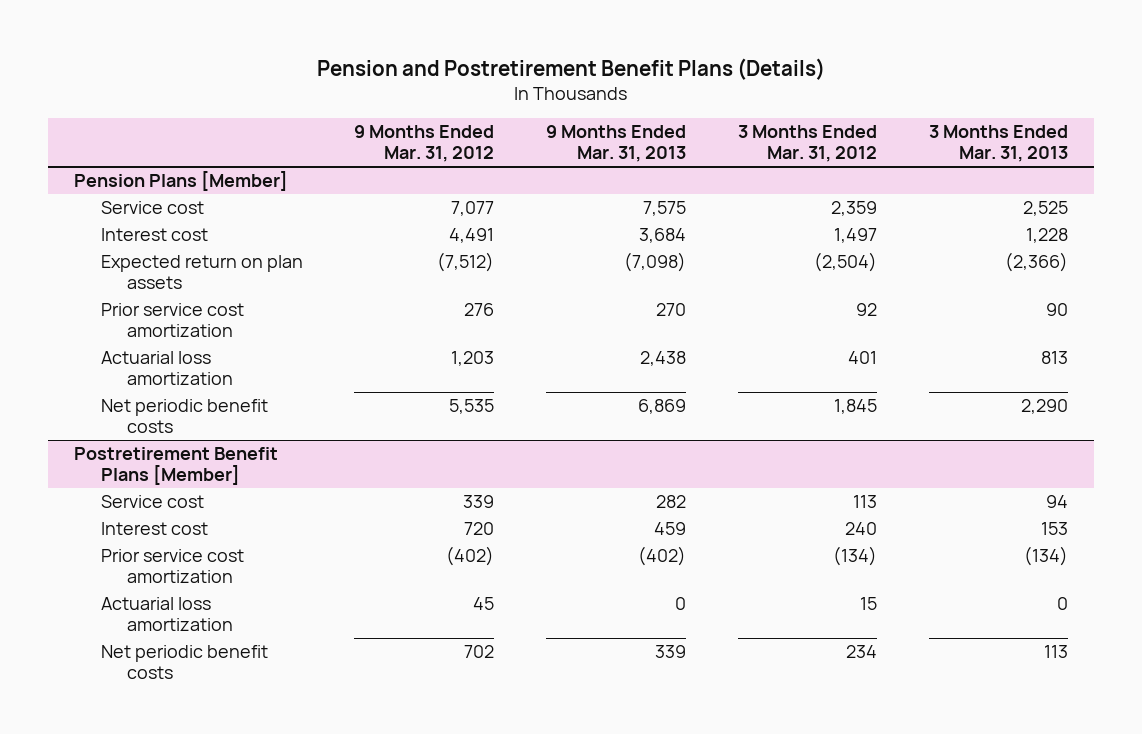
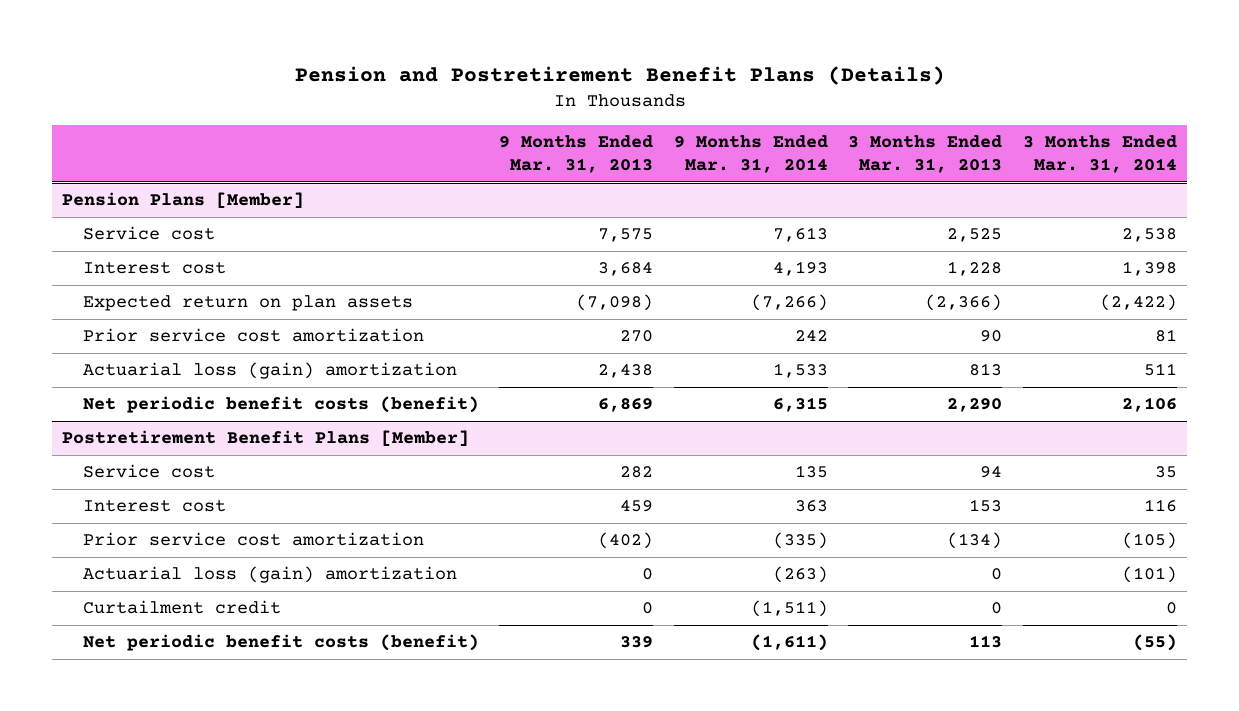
[354,125,495,163] 9 Months Ended Mar. 31, 2012 -> none
[737,125,877,163] 3 Months Ended Mar. 31, 2012 -> none
none -> [673,135,828,174] 9 Months Ended Mar. 31, 2014
none -> [1022,135,1177,174] 3 Months Ended Mar. 31, 2014
[100,351,234,386] Actuarial loss amortization -> [82,362,457,380] Actuarial loss (gain) amortization
[100,399,268,434] Net periodic benefit costs -> [82,396,479,414] Net periodic benefit costs (benefit)
[100,597,234,632] Actuarial loss amortization -> [82,566,457,584] Actuarial loss (gain) amortization
none -> [82,600,281,615] Curtailment credit
[100,645,268,680] Net periodic benefit costs -> [82,634,479,652] Net periodic benefit costs (benefit)

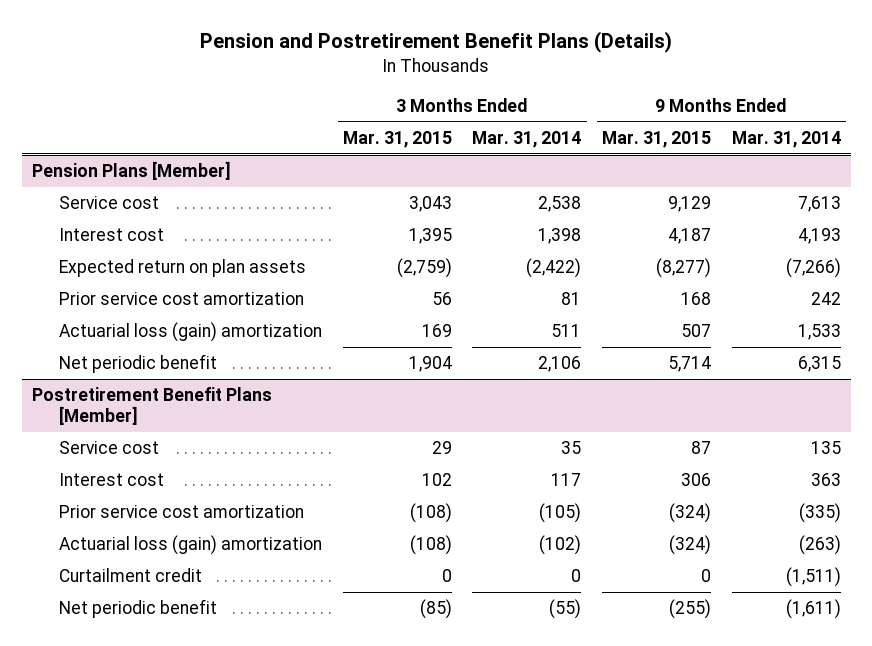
[499,135,654,174] 9 Months Ended Mar. 31, 2013 -> none
[848,135,1003,174] 3 Months Ended Mar. 31, 2013 -> none
none -> [342,130,452,148] Mar. 31, 2015
none -> [601,130,711,148] Mar. 31, 2015
[82,396,479,414] Net periodic benefit costs (benefit) -> [59,354,218,374] Net periodic benefit
[1143,499,1177,513] 116 -> [551,473,582,487] 117
[1121,566,1177,584] (101) -> [539,535,582,556] (102)
[82,634,479,652] Net periodic benefit costs (benefit) -> [59,599,218,619] Net periodic benefit

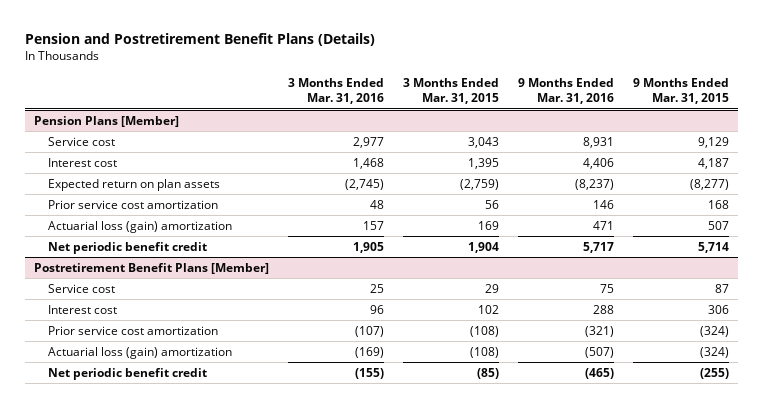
[472,130,582,148] Mar. 31, 2014 -> none
[731,130,841,148] Mar. 31, 2014 -> none
none -> [288,78,385,105] 3 Months Ended Mar. 31, 2016
none -> [517,78,614,105] 9 Months Ended Mar. 31, 2016
[59,354,218,374] Net periodic benefit -> [47,241,207,254] Net periodic benefit credit
[59,568,203,583] Curtailment credit -> none
[59,599,218,619] Net periodic benefit -> [47,367,207,380] Net periodic benefit credit

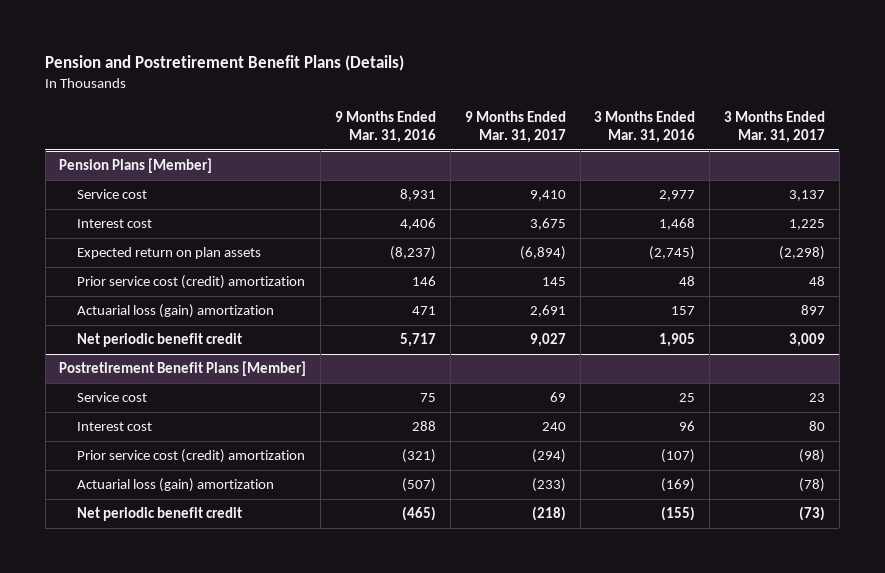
[403,78,500,105] 3 Months Ended Mar. 31, 2015 -> none
[632,78,729,105] 9 Months Ended Mar. 31, 2015 -> none
none -> [464,110,566,143] 9 Months Ended Mar. 31, 2017
none -> [724,110,826,143] 3 Months Ended Mar. 31, 2017
[47,199,218,209] Prior service cost amortization -> [76,275,305,290] Prior service cost (credit) amortization
[47,325,218,335] Prior service cost amortization -> [76,449,305,464] Prior service cost (credit) amortization

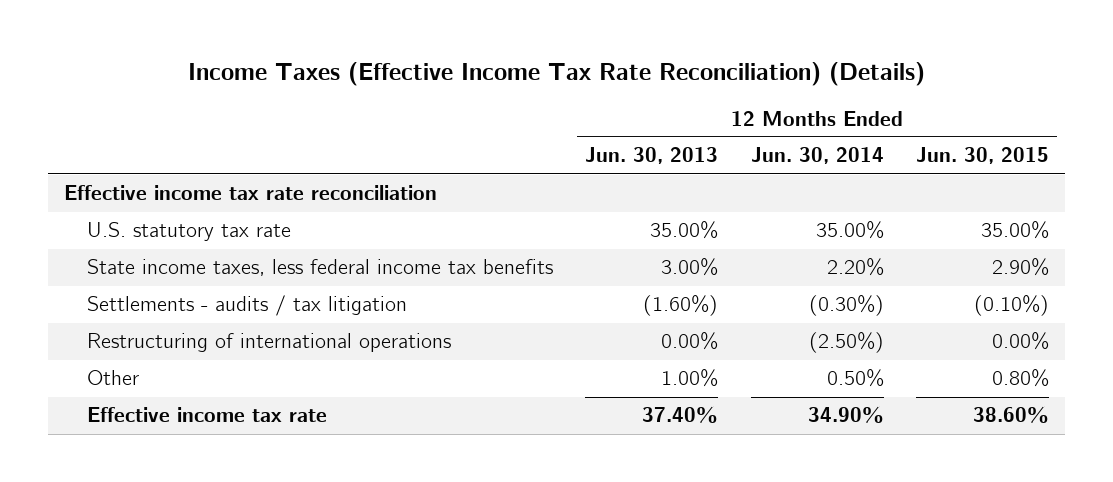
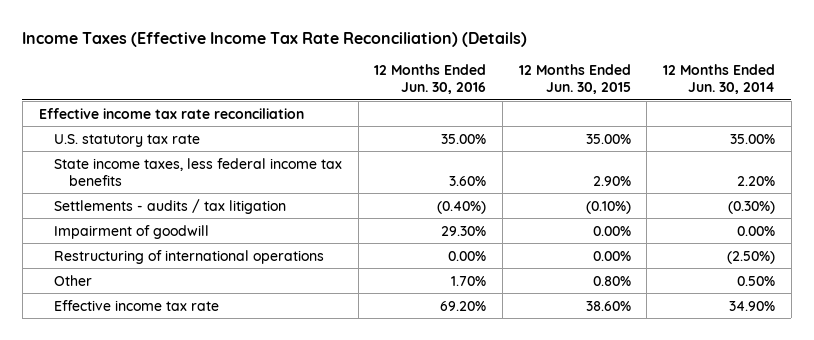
[585,147,719,165] Jun. 30, 2013 -> none
none -> [374,63,487,95] 12 Months Ended Jun. 30, 2016
none -> [53,224,209,239] Impairment of goodwill

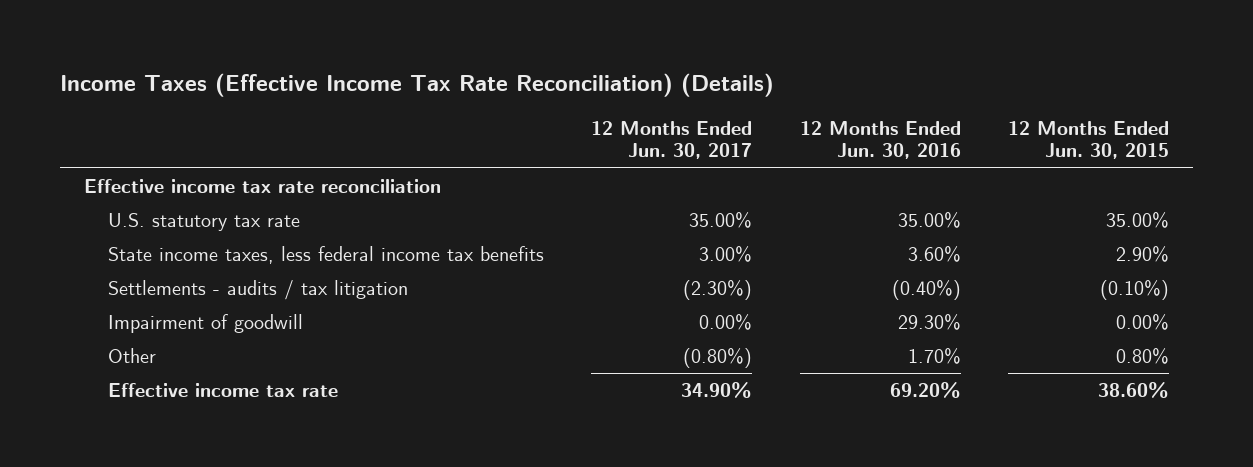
[663,63,776,95] 12 Months Ended Jun. 30, 2014 -> none
none -> [591,120,753,160] 12 Months Ended Jun. 30, 2017
[53,249,324,264] Restructuring of international operations -> none

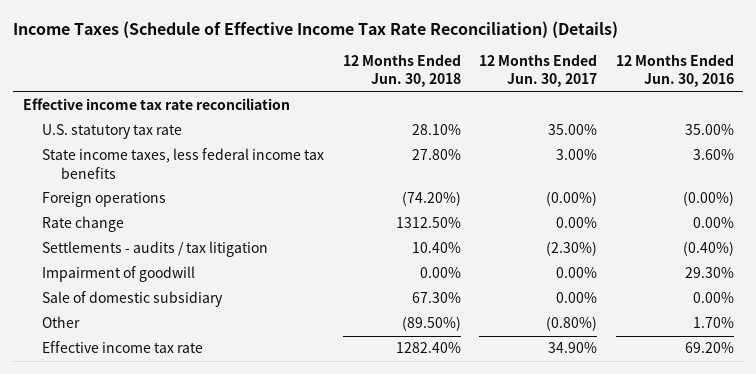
[60,72,775,97] Income Taxes (Effective Income Tax Rate Reconciliation) (Details) -> [13,21,619,39] Income Taxes (Schedule of Effective Income Tax Rate Reconciliation) (Details)
[1007,120,1169,160] 12 Months Ended Jun. 30, 2015 -> none
none -> [342,54,461,88] 12 Months Ended Jun. 30, 2018
none -> [42,192,167,208] Foreign operations
none -> [42,216,125,233] Rate change
none -> [42,291,224,308] Sale of domestic subsidiary

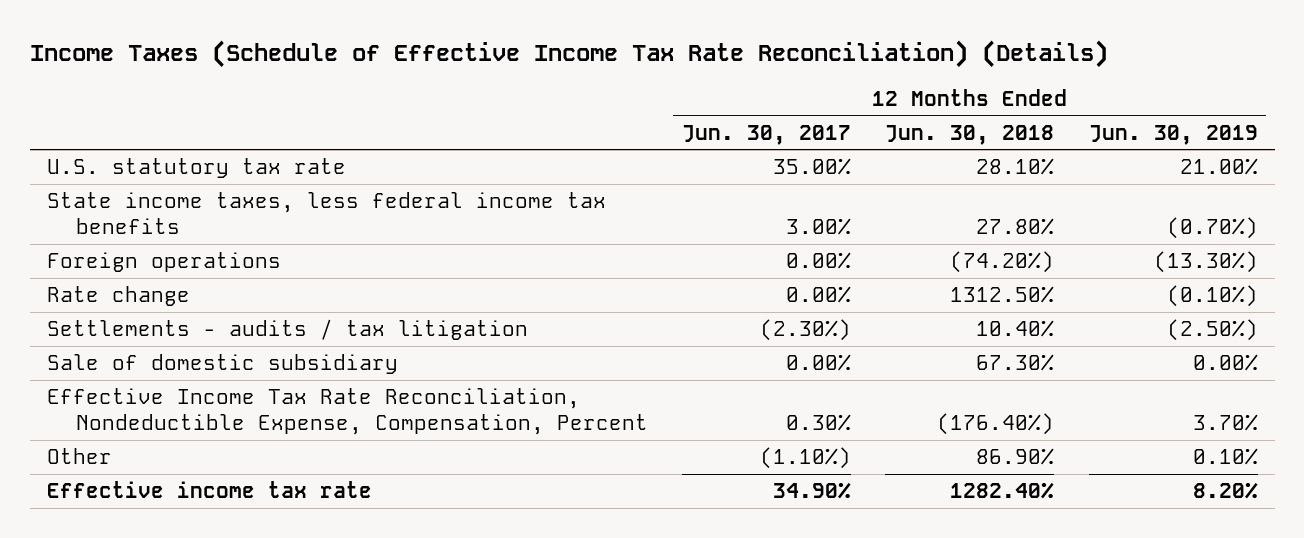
[615,54,734,88] 12 Months Ended Jun. 30, 2016 -> none
none -> [1088,124,1258,145] Jun. 30, 2019
[22,98,290,111] Effective income tax rate reconciliation -> none
[546,191,598,207] (0.00%) -> [785,252,851,270] 0.00%
[42,266,196,283] Impairment of goodwill -> none
none -> [46,388,648,436] Effective Income Tax Rate Reconciliation, Nondeductible Expense, Compensation, Percent
[401,316,461,332] (89.50%) -> [976,448,1055,466] 86.90%
[546,316,598,332] (0.80%) -> [759,447,851,470] (1.10%)

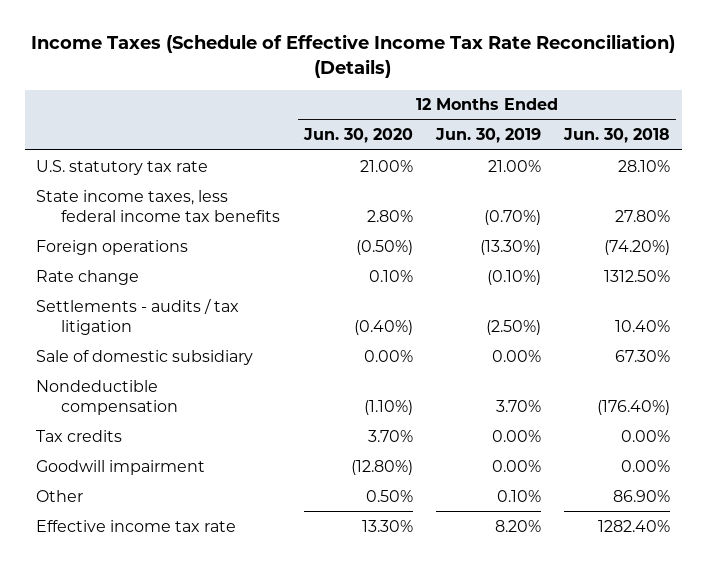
[681,124,851,145] Jun. 30, 2017 -> none
none -> [302,128,413,144] Jun. 30, 2020
[46,388,648,436] Effective Income Tax Rate Reconciliation, Nondeductible Expense, Compensation, Percent -> [36,379,179,415] Nondeductible compensation
none -> [36,429,123,442] Tax credits
none -> [36,459,206,475] Goodwill impairment

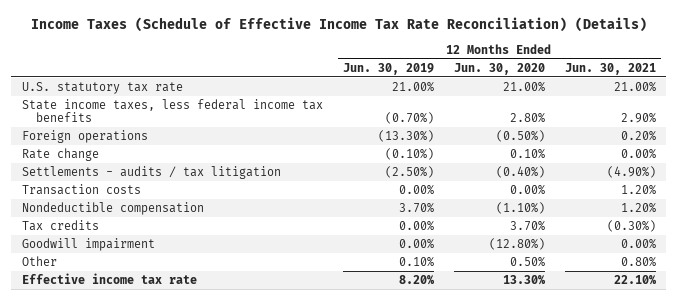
[563,128,671,144] Jun. 30, 2018 -> none
none -> [564,62,656,75] Jun. 30, 2021
[36,349,254,365] Sale of domestic subsidiary -> none
none -> [21,183,141,195] Transaction costs

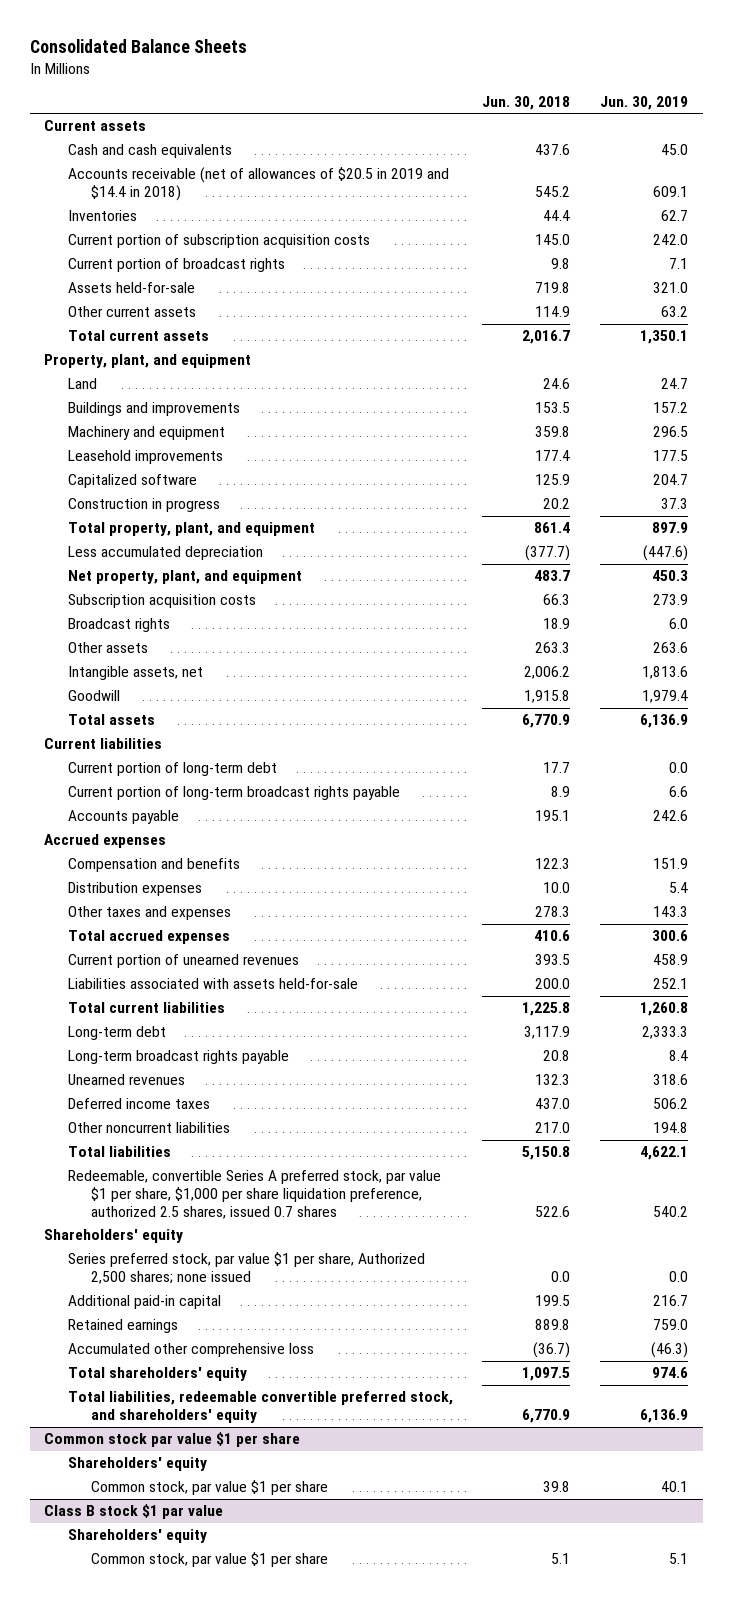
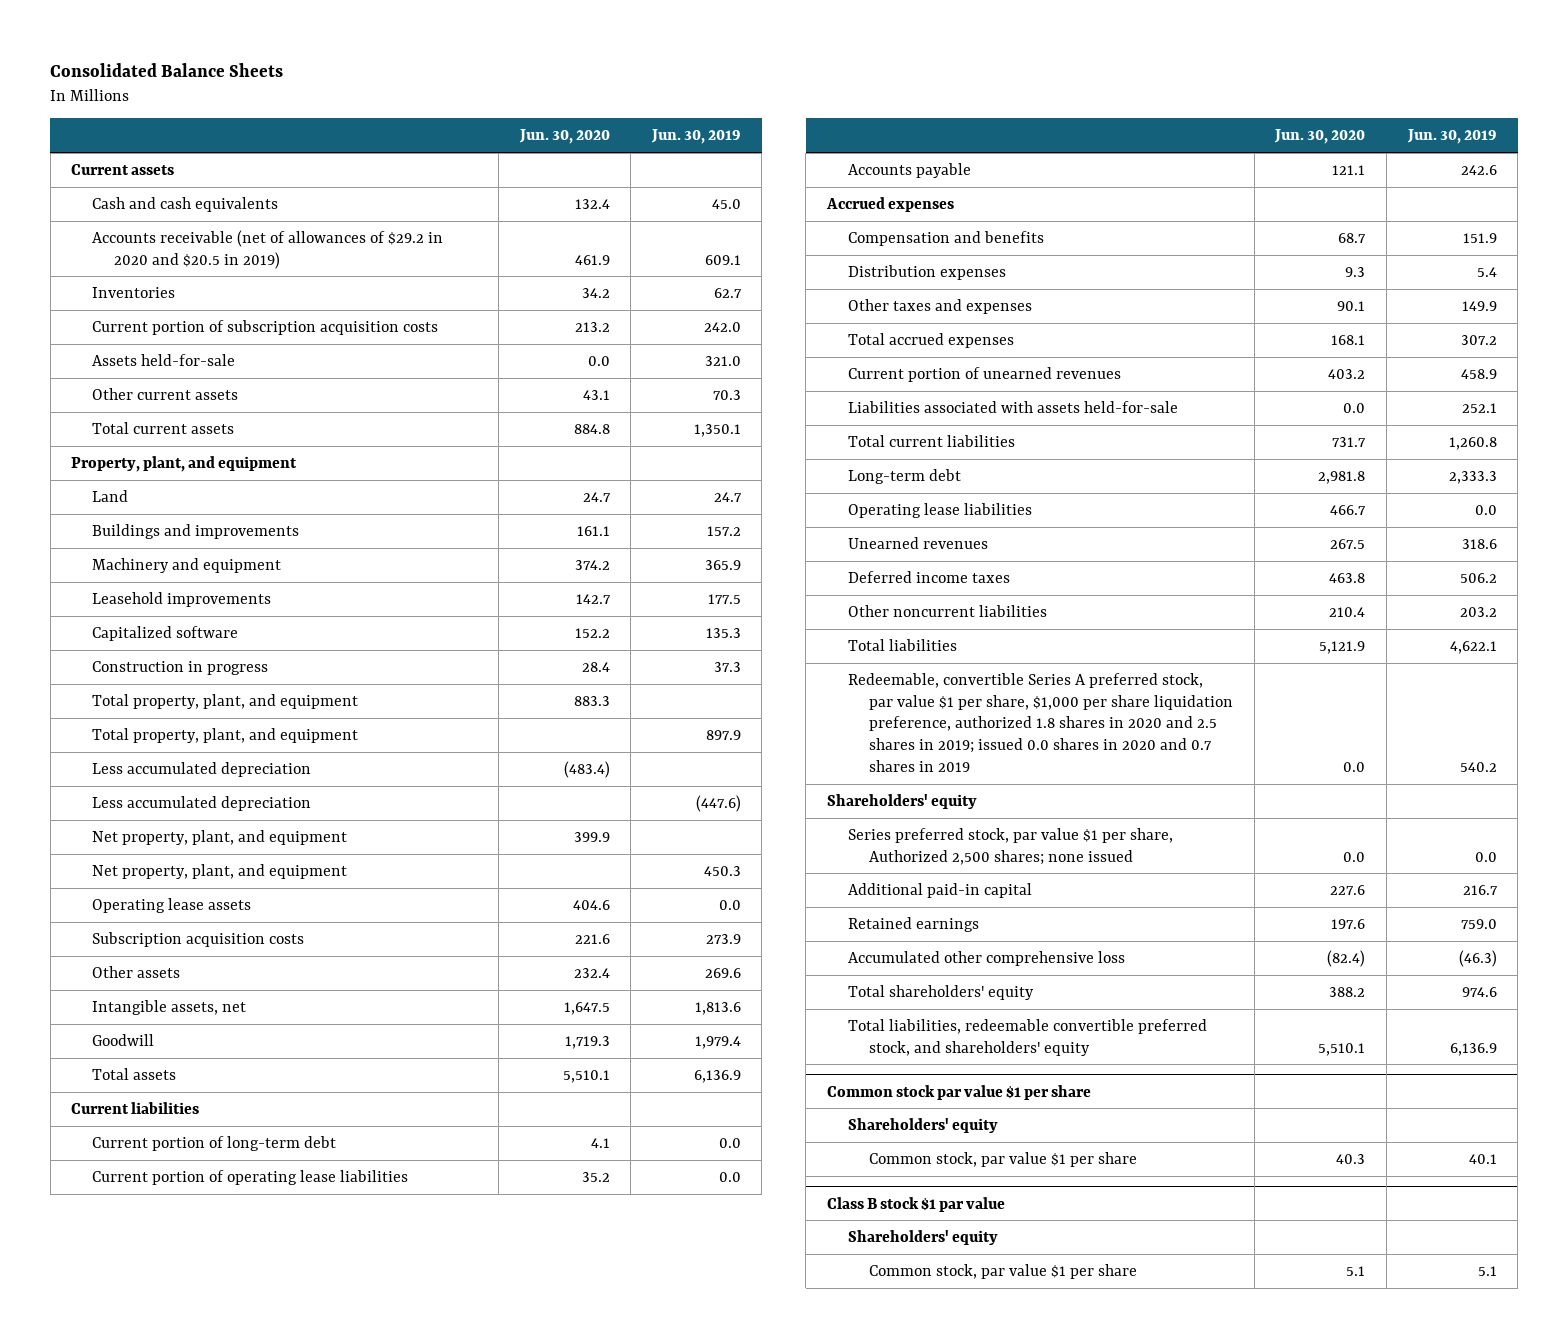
[482,95,571,110] Jun. 30, 2018 -> none
none -> [518,129,610,145] Jun. 30, 2020
[67,167,449,202] Accounts receivable (net of allowances of $20.5 in 2019 and $14.4 in 2018) -> [92,229,444,269] Accounts receivable (net of allowances of $29.2 in 2020 and $20.5 in 2019)
[67,258,285,273] Current portion of broadcast rights -> none
[660,306,688,318] 63.2 -> [712,389,741,400] 70.3
[652,426,688,438] 296.5 -> [704,559,741,570] 365.9
[652,474,688,486] 204.7 -> [705,627,741,638] 135.3
none -> [92,693,359,709] Total property, plant, and equipment
none -> [92,761,312,777] Less accumulated depreciation
none -> [92,829,348,845] Net property, plant, and equipment
none -> [92,897,252,913] Operating lease assets
[67,618,170,633] Broadcast rights -> none
[652,642,688,654] 263.6 -> [704,967,741,978] 269.6
[67,786,400,801] Current portion of long-term broadcast rights payable -> none
none -> [92,1169,409,1185] Current portion of operating lease liabilities
[652,906,688,918] 143.3 -> [1461,300,1497,311] 149.9
[651,930,688,942] 300.6 -> [1460,334,1497,345] 307.2
[67,1050,289,1065] Long-term broadcast rights payable -> none
none -> [848,502,1033,518] Operating lease liabilities
[652,1122,688,1134] 194.8 -> [1459,606,1497,617] 203.2
[67,1170,441,1219] Redeemable, convertible Series A preferred stock, par value $1 per share, $1,000 per share liquidation preference, authorized 2.5 shares, issued 0.7 shares -> [848,672,1234,773] Redeemable, convertible Series A preferred stock, par value $1 per share, $1,000 per share liquidation preference, authorized 1.8 shares in 2020 and 2.5 shares in 2019; issued 0.0 shares in 2020 and 0.7 shares in 2019

